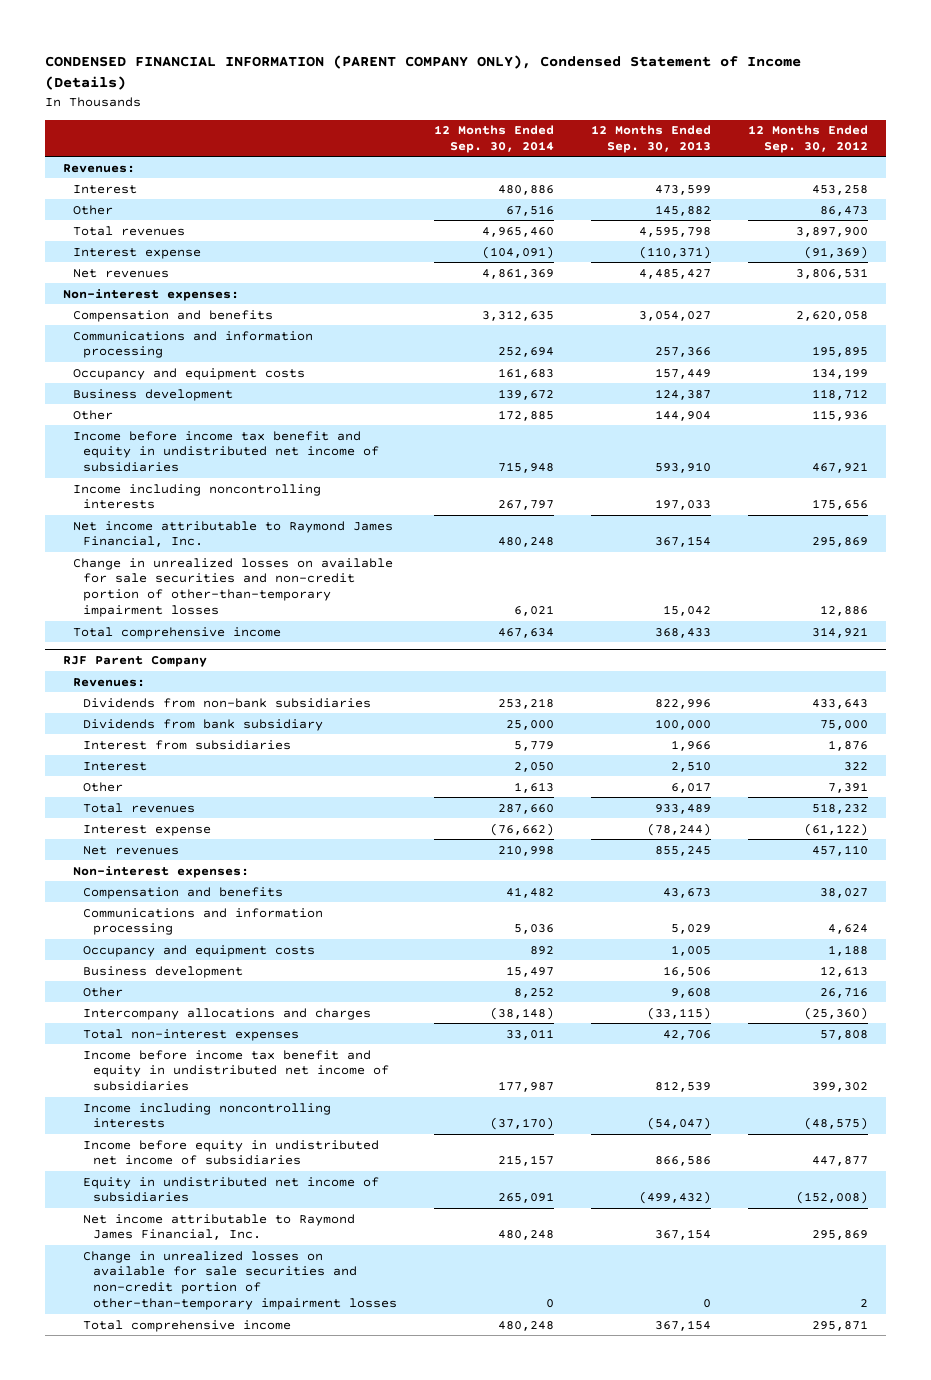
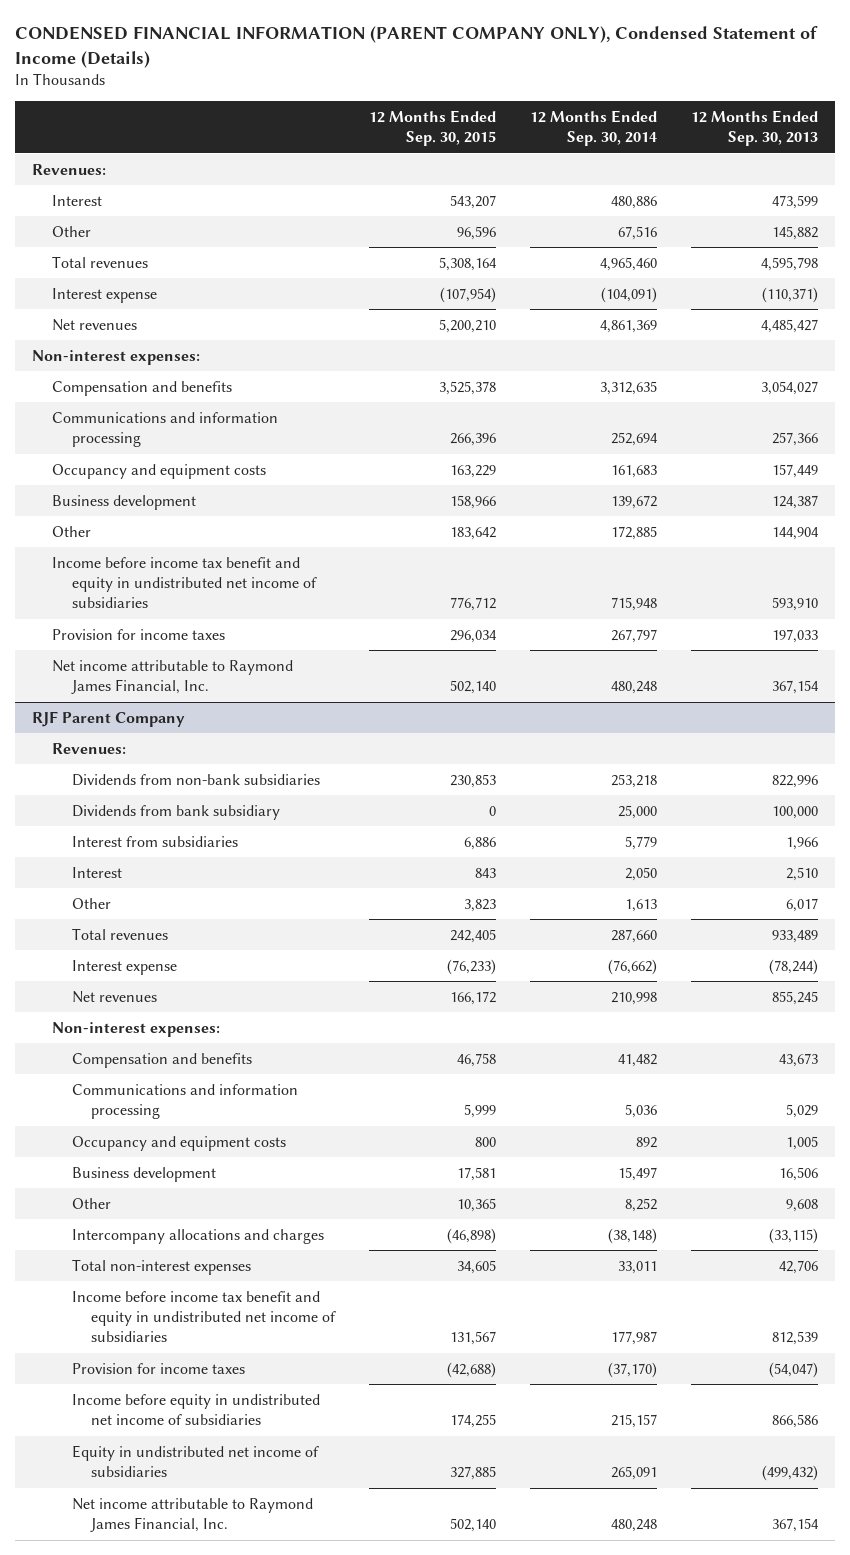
[747,125,868,154] 12 Months Ended Sep. 30, 2012 -> none
none -> [369,110,497,147] 12 Months Ended Sep. 30, 2015
[73,483,322,510] Income including noncontrolling interests -> [51,628,225,640] Provision for income taxes
[73,557,394,618] Change in unrealized losses on available for sale securities and non-credit portion of other-than-temporary impairment losses -> none
[73,626,282,639] Total comprehensive income -> none
[83,1102,332,1129] Income including noncontrolling interests -> [71,1362,245,1374] Provision for income taxes
[83,1250,398,1311] Change in unrealized losses on available for sale securities and non-credit portion of other-than-temporary impairment losses -> none
[83,1319,292,1332] Total comprehensive income -> none

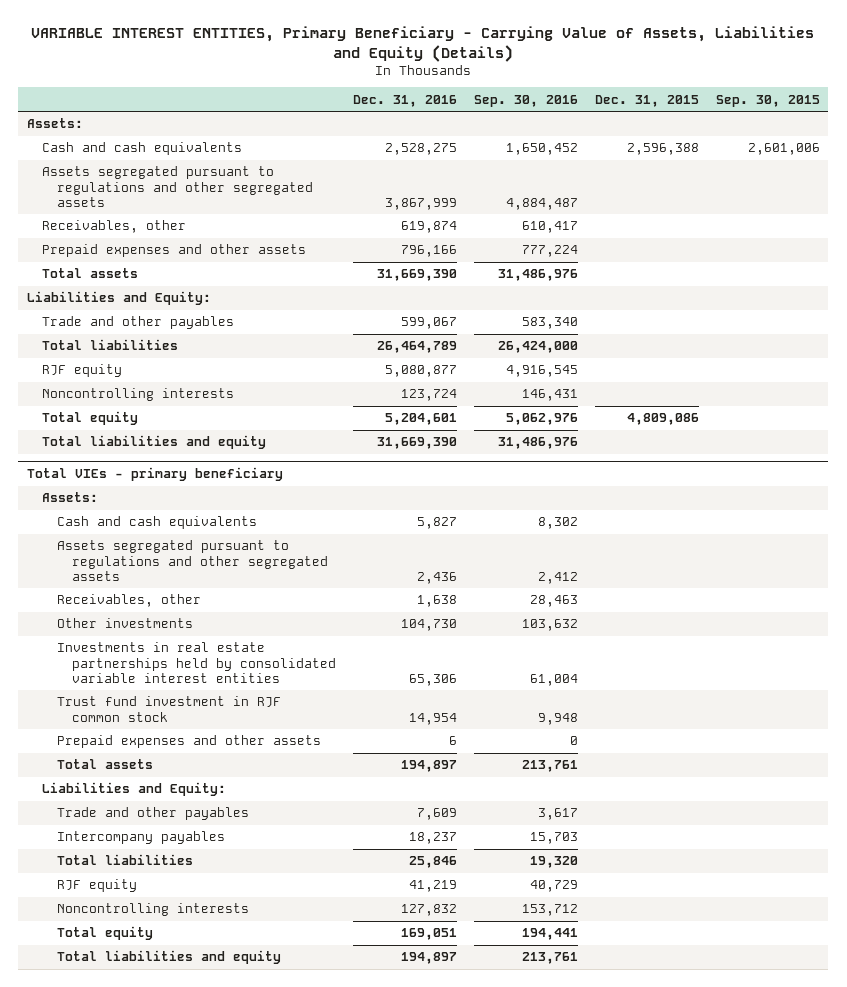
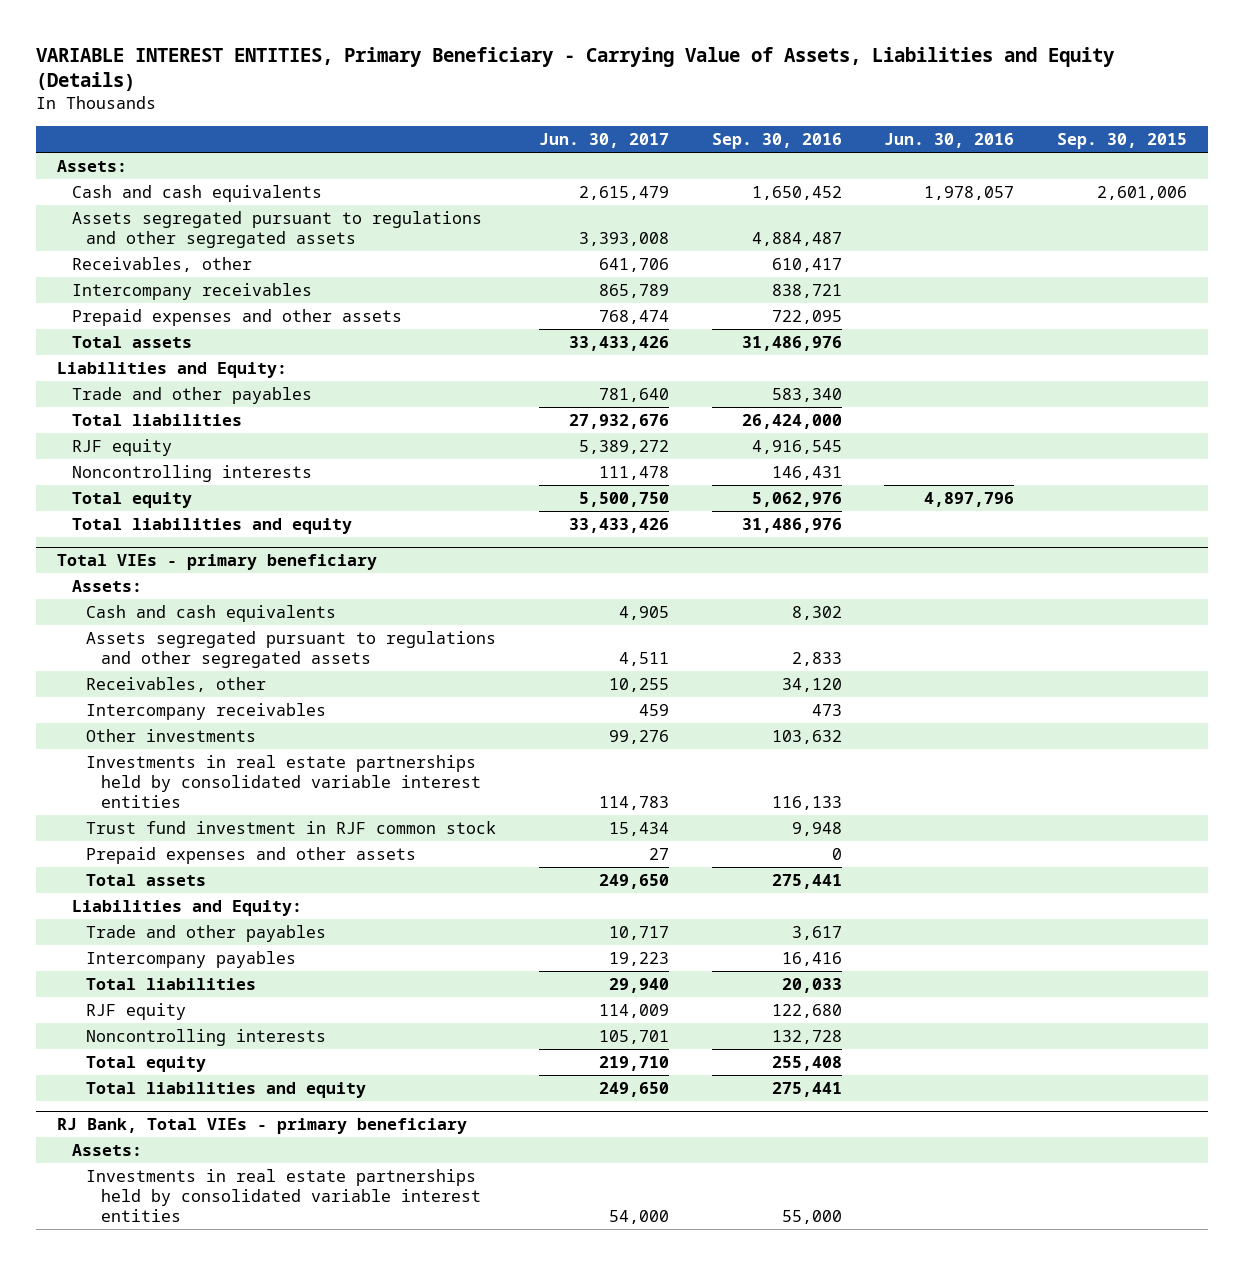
[352,94,457,107] Dec. 31, 2016 -> none
[594,94,699,107] Dec. 31, 2015 -> none
none -> [538,132,669,148] Jun. 30, 2017
none -> [884,132,1015,148] Jun. 30, 2016
none -> [71,283,312,301] Intercompany receivables
[521,245,578,258] 777,224 -> [771,310,842,325] 722,095
[537,571,578,584] 2,412 -> [791,652,842,667] 2,833
[529,595,578,608] 28,463 -> [781,678,842,693] 34,120
none -> [86,703,327,721] Intercompany receivables
[529,673,578,686] 61,004 -> [771,796,842,811] 116,133
[521,760,578,773] 213,761 -> [771,874,842,890] 275,441
[529,832,578,845] 15,703 -> [781,952,842,967] 16,416
[529,856,578,869] 19,320 -> [781,978,842,994] 20,033
[529,880,578,893] 40,729 -> [771,1004,842,1019] 122,680
[521,904,578,917] 153,712 -> [771,1030,842,1045] 132,728
[521,928,578,941] 194,441 -> [771,1056,842,1072] 255,408
[521,952,578,965] 213,761 -> [771,1082,842,1098] 275,441
none -> [57,1118,468,1135] RJ Bank, Total VIEs - primary beneficiary
none -> [71,1144,142,1157] Assets:
none -> [86,1169,482,1223] Investments in real estate partnerships held by consolidated variable interest entities

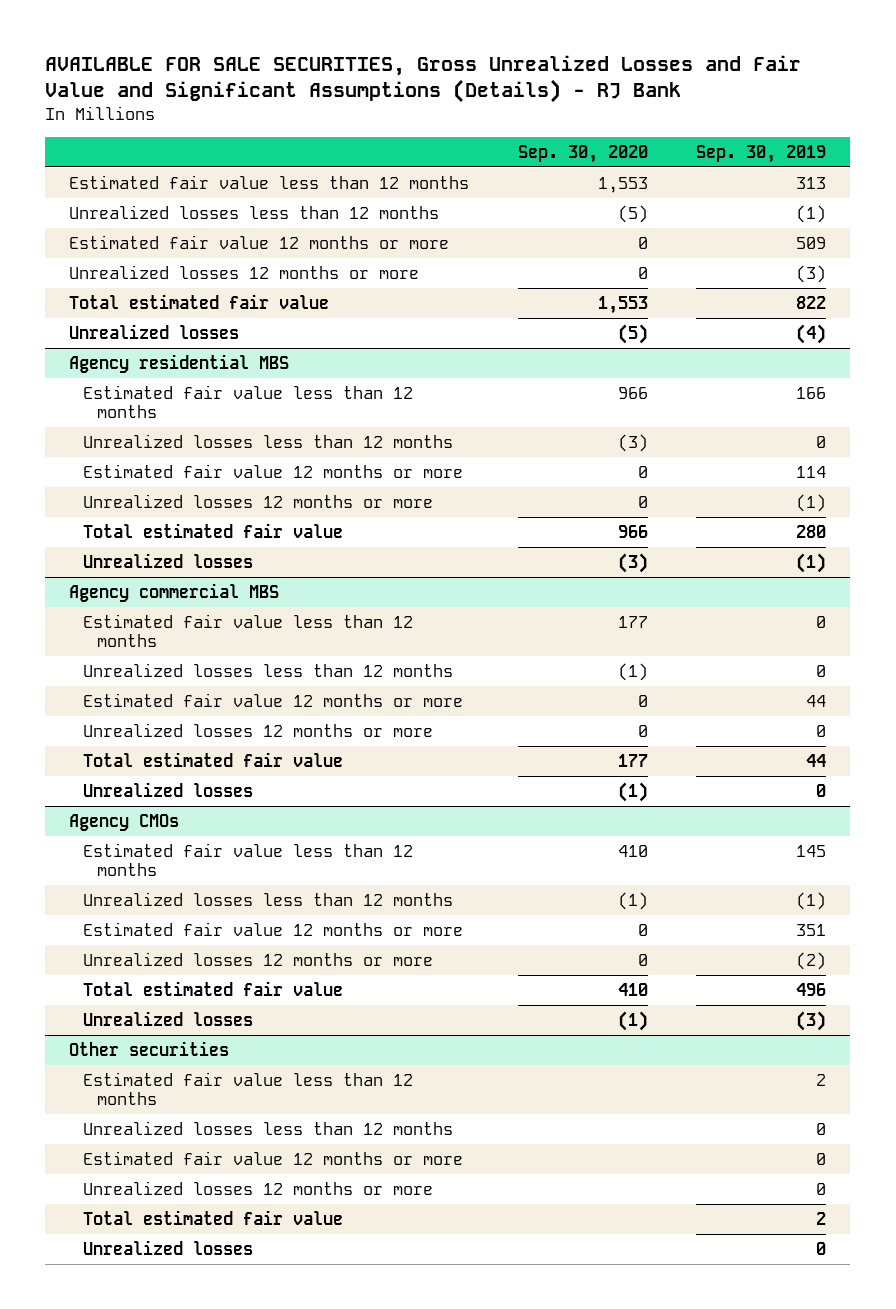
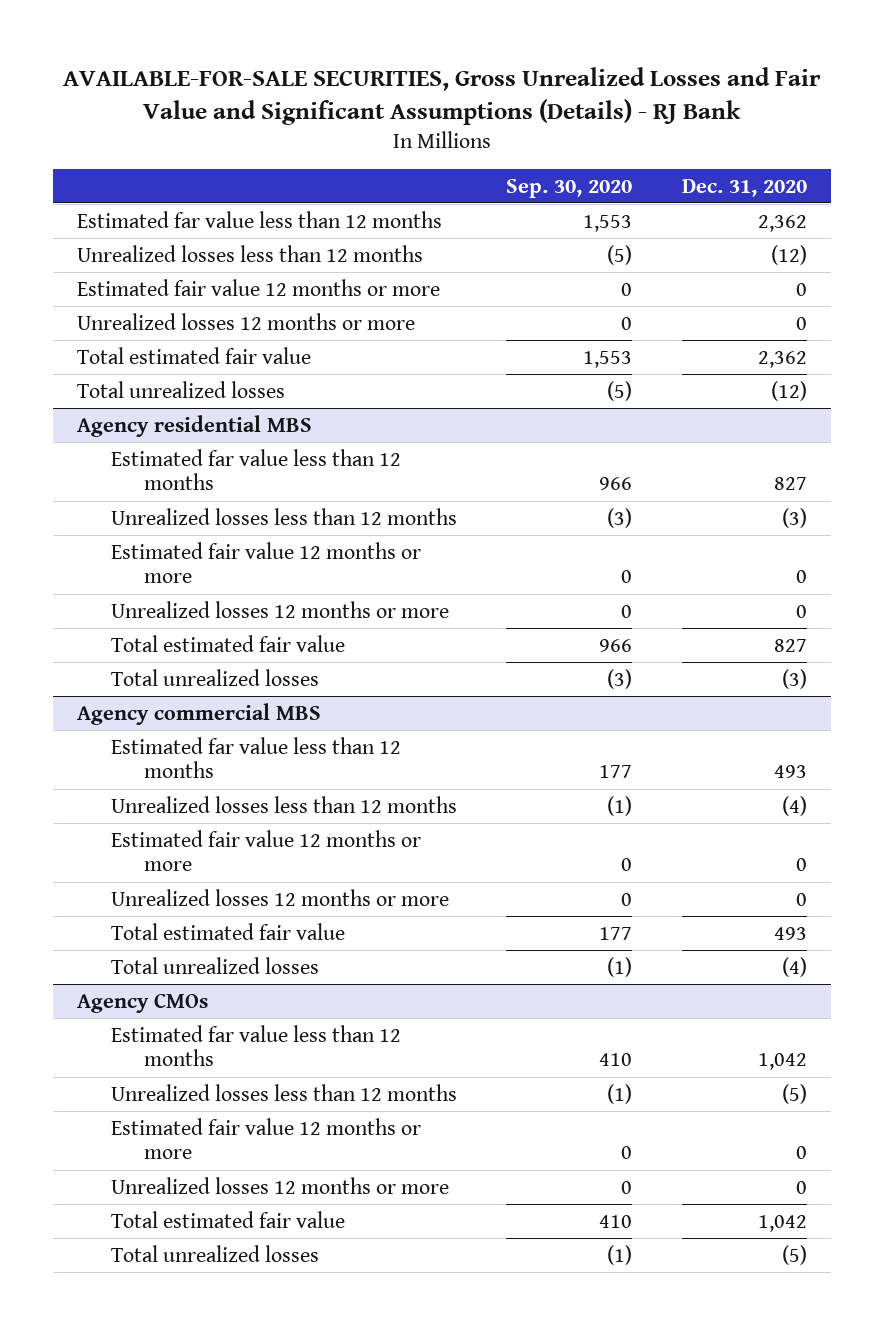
[45,55,802,104] AVAILABLE FOR SALE SECURITIES, Gross Unrealized Losses and Fair Value and Significant Assumptions (Details) - RJ Bank -> [63,66,822,125] AVAILABLE-FOR-SALE SECURITIES, Gross Unrealized Losses and Fair Value and Significant Assumptions (Details) - RJ Bank
[696,144,827,163] Sep. 30, 2019 -> none
none -> [681,178,807,197] Dec. 31, 2020
[69,174,470,189] Estimated fair value less than 12 months -> [77,210,443,228] Estimated far value less than 12 months
[69,323,240,339] Unrealized losses -> [77,380,286,398] Total unrealized losses
[83,384,414,419] Estimated fair value less than 12 months -> [110,448,401,491] Estimated far value less than 12 months
[83,552,254,568] Unrealized losses -> [110,668,319,686] Total unrealized losses
[83,613,414,648] Estimated fair value less than 12 months -> [110,736,401,779] Estimated far value less than 12 months
[83,781,254,797] Unrealized losses -> [110,956,319,974] Total unrealized losses
[83,842,414,877] Estimated fair value less than 12 months -> [110,1024,401,1067] Estimated far value less than 12 months
[69,1040,230,1056] Other securities -> none
[83,1071,414,1106] Estimated fair value less than 12 months -> none
[83,1120,454,1135] Unrealized losses less than 12 months -> none
[83,1150,464,1165] Estimated fair value 12 months or more -> none
[83,1180,434,1195] Unrealized losses 12 months or more -> none
[83,1209,344,1225] Total estimated fair value -> none
[83,1239,254,1255] Unrealized losses -> none
[83,1010,254,1026] Unrealized losses -> [110,1244,319,1262] Total unrealized losses

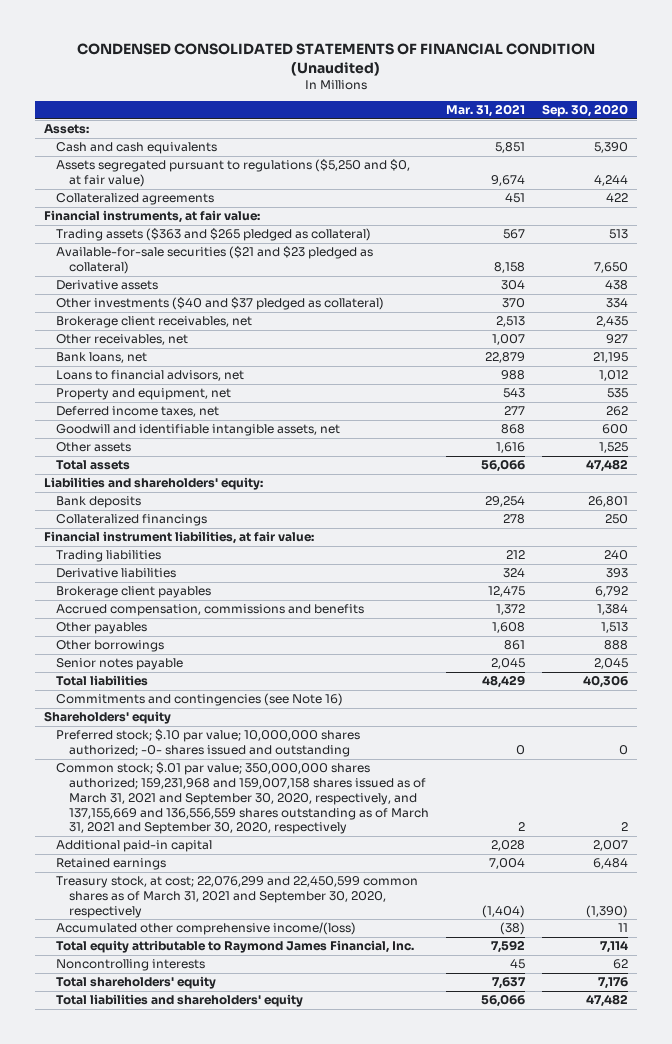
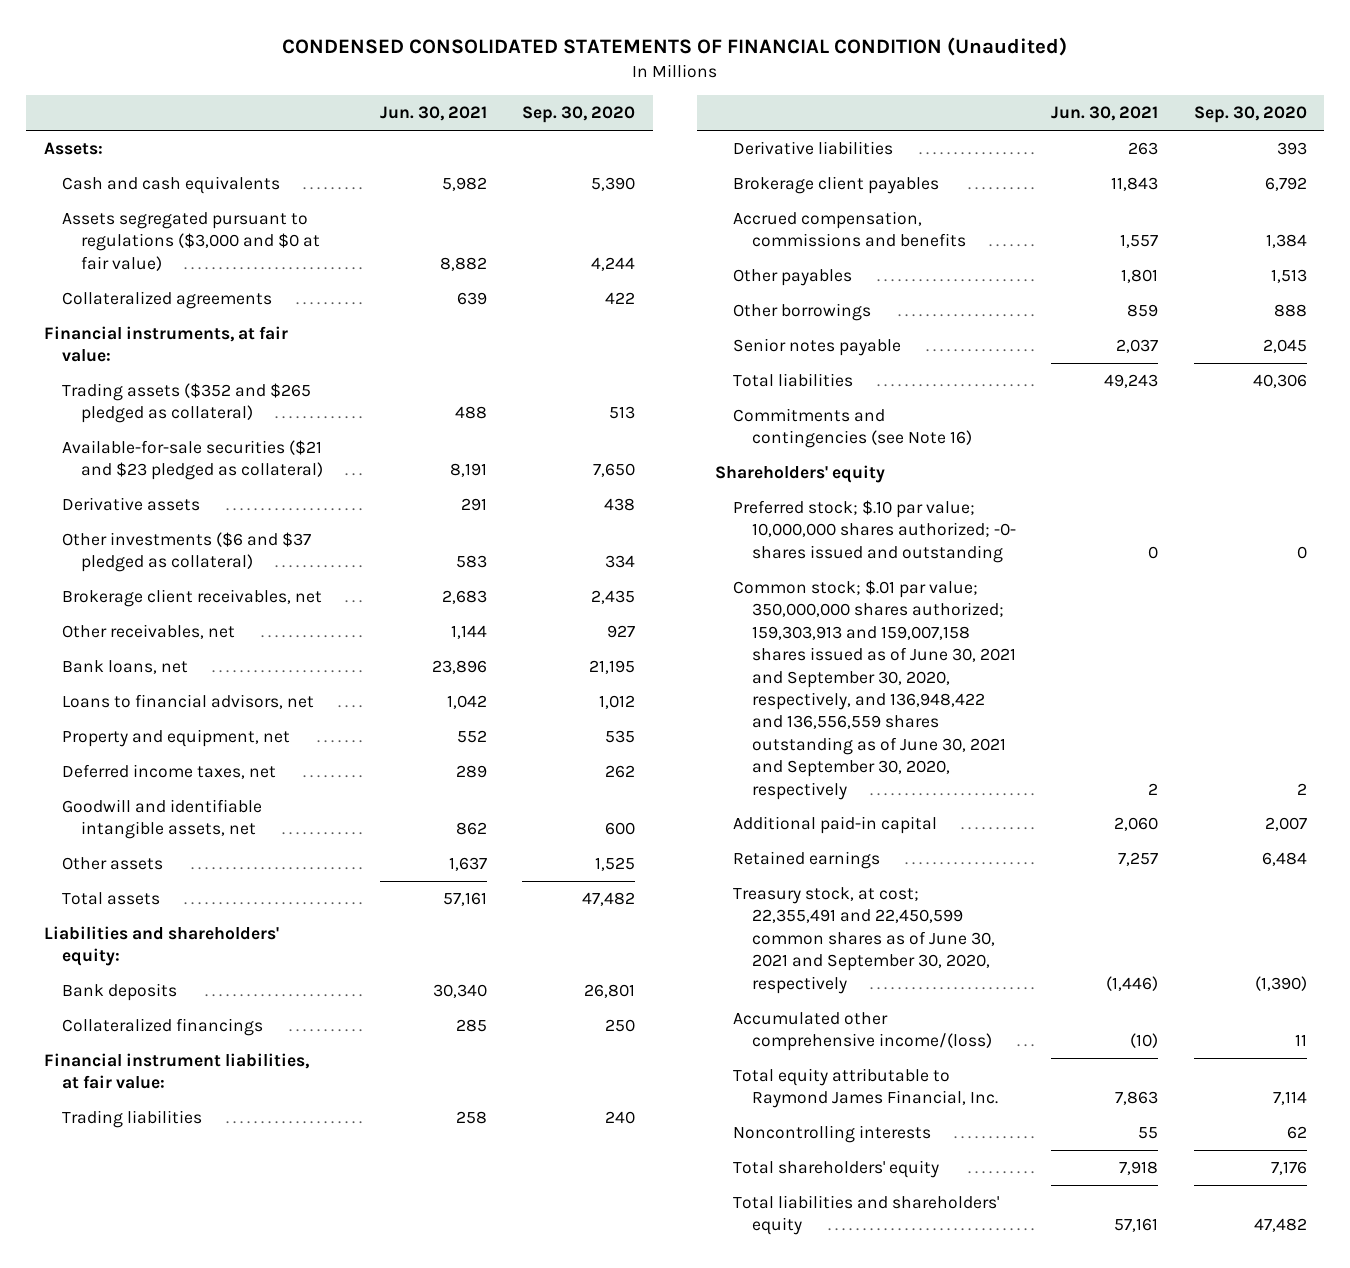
[445,104,525,118] Mar. 31, 2021 -> none
none -> [380,106,488,122] Jun. 30, 2021
[56,159,411,188] Assets segregated pursuant to regulations ($5,250 and $0, at fair value) -> [62,212,320,271] Assets segregated pursuant to regulations ($3,000 and $0 at fair value)
[56,228,372,242] Trading assets ($363 and $265 pledged as collateral) -> [62,383,312,424] Trading assets ($352 and $265 pledged as collateral)
[56,297,385,311] Other investments ($40 and $37 pledged as collateral) -> [62,532,312,573] Other investments ($6 and $37 pledged as collateral)
[56,762,429,835] Common stock; $.01 par value; 350,000,000 shares authorized; 159,231,968 and 159,007,158 shares issued as of March 31, 2021 and September 30, 2020, respectively, and 137,155,669 and 136,556,559 shares outstanding as of March 31, 2021 and September 30, 2020, respectively -> [733,580,1017,800] Common stock; $.01 par value; 350,000,000 shares authorized; 159,303,913 and 159,007,158 shares issued as of June 30, 2021 and September 30, 2020, respectively, and 136,948,422 and 136,556,559 shares outstanding as of June 30, 2021 and September 30, 2020, respectively
[56,876,419,918] Treasury stock, at cost; 22,076,299 and 22,450,599 common shares as of March 31, 2021 and September 30, 2020, respectively -> [733,887,996,994] Treasury stock, at cost; 22,355,491 and 22,450,599 common shares as of June 30, 2021 and September 30, 2020, respectively

